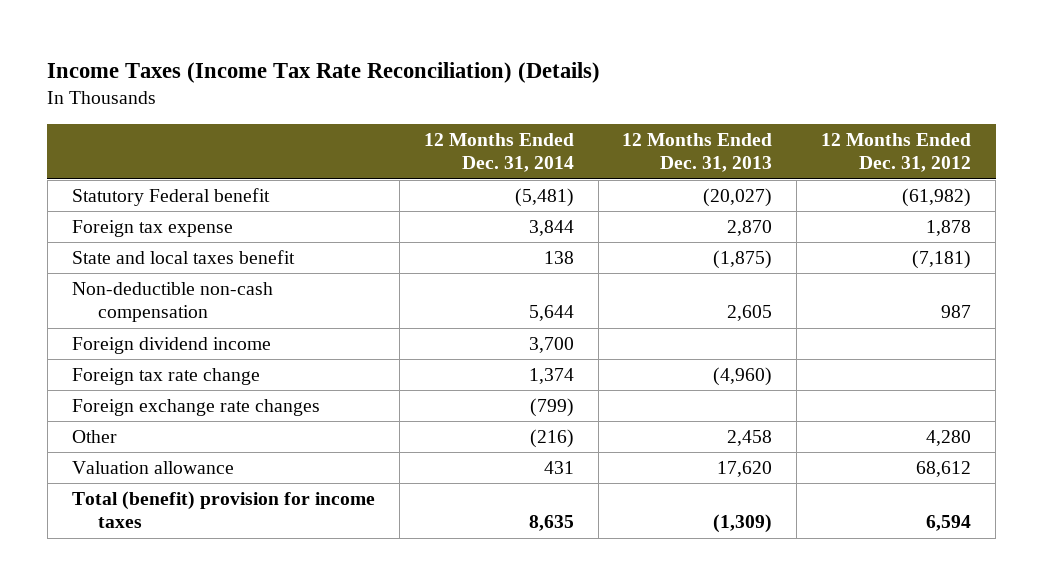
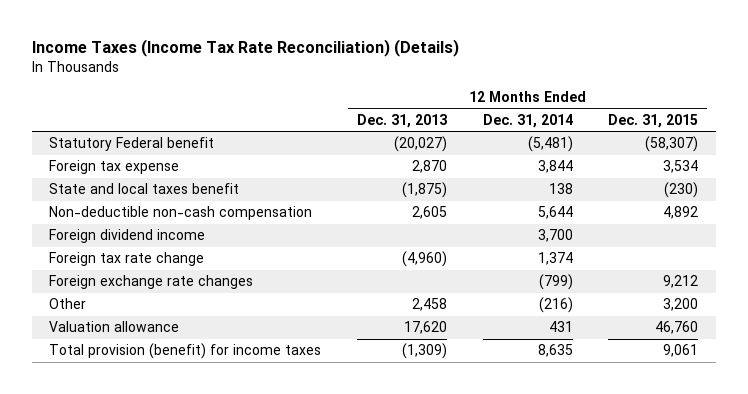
[821,133,972,173] 12 Months Ended Dec. 31, 2012 -> none
none -> [608,113,699,128] Dec. 31, 2015
[71,491,375,529] Total (benefit) provision for income taxes -> [49,343,322,360] Total provision (benefit) for income taxes

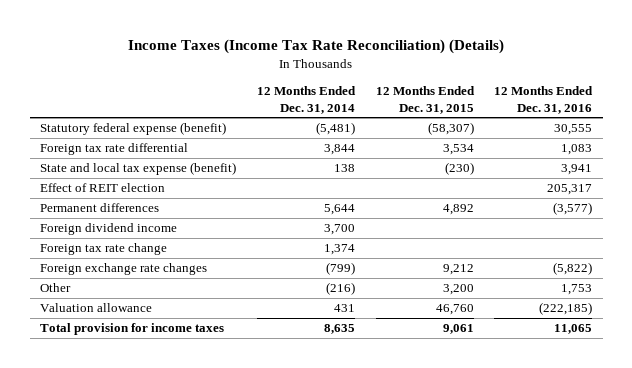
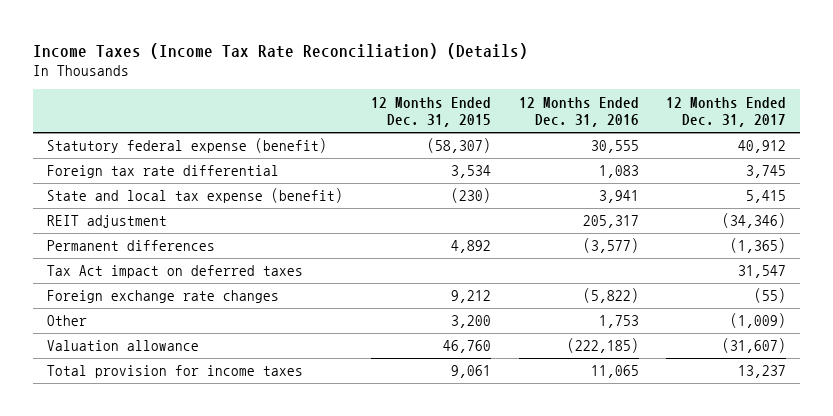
[256,85,356,114] 12 Months Ended Dec. 31, 2014 -> none
none -> [666,96,787,128] 12 Months Ended Dec. 31, 2017
[40,183,166,193] Effect of REIT election -> [47,215,168,229] REIT adjustment
[40,223,178,236] Foreign dividend income -> none
[40,243,168,256] Foreign tax rate change -> none
none -> [47,265,304,279] Tax Act impact on deferred taxes

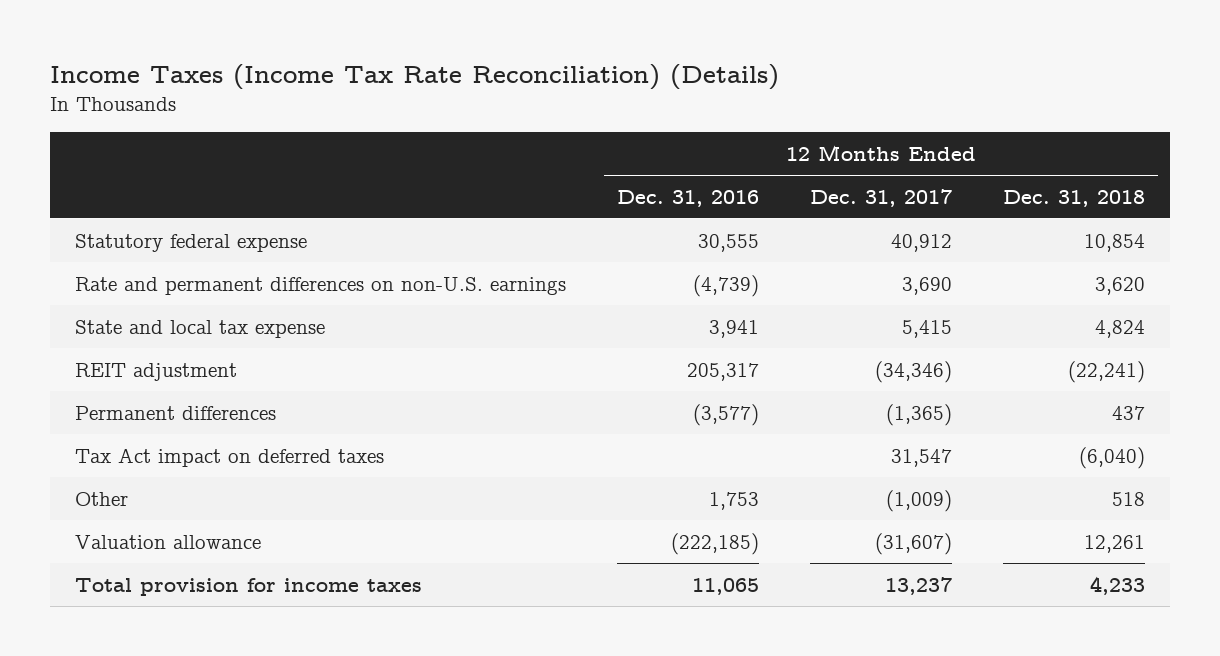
[370,96,491,128] 12 Months Ended Dec. 31, 2015 -> none
none -> [1002,189,1145,207] Dec. 31, 2018
[47,165,280,179] Foreign tax rate differential -> none
[47,138,328,154] Statutory federal expense (benefit) -> [75,233,308,252] Statutory federal expense
none -> [75,276,567,295] Rate and permanent differences on non-U.S. earnings
[47,188,344,204] State and local tax expense (benefit) -> [75,319,326,338] State and local tax expense
[47,290,280,304] Foreign exchange rate changes -> none

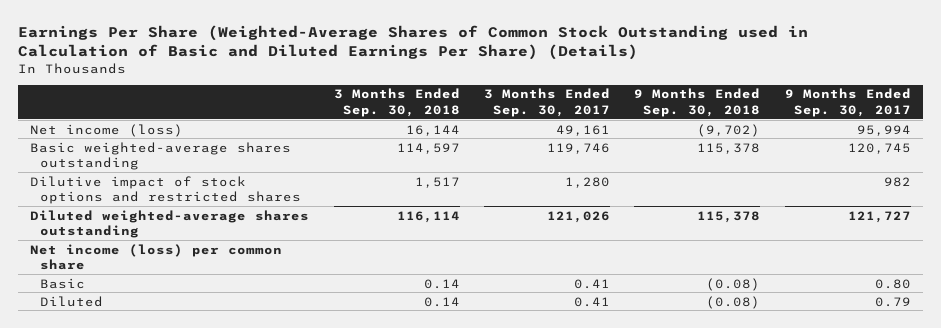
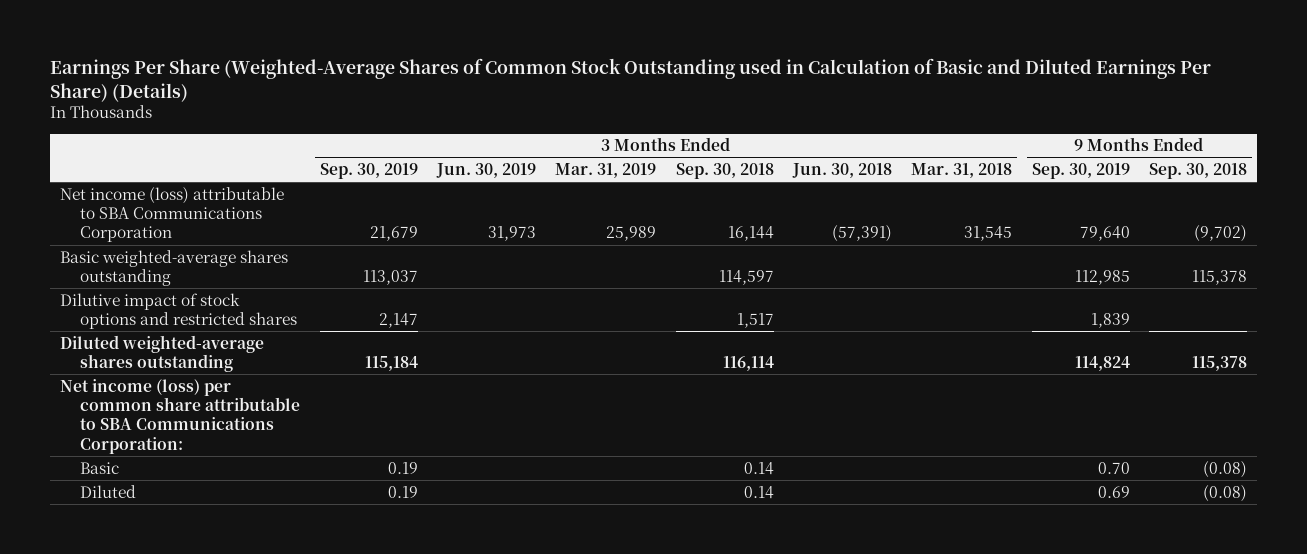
[484,88,611,117] 3 Months Ended Sep. 30, 2017 -> none
[784,88,911,117] 9 Months Ended Sep. 30, 2017 -> none
none -> [319,163,418,180] Sep. 30, 2019
none -> [436,163,537,179] Jun. 30, 2019
none -> [555,163,657,179] Mar. 31, 2019
none -> [792,163,893,179] Jun. 30, 2018
none -> [911,163,1013,179] Mar. 31, 2018
none -> [1031,163,1130,180] Sep. 30, 2019
[30,123,184,137] Net income (loss) -> [60,186,285,243] Net income (loss) attributable to SBA Communications Corporation
[30,243,283,271] Net income (loss) per common share -> [60,378,301,454] Net income (loss) per common share attributable to SBA Communications Corporation:

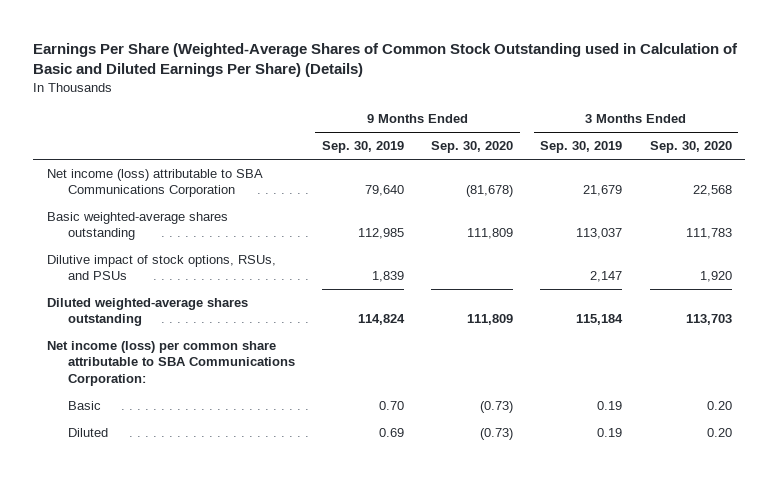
[436,163,537,179] Jun. 30, 2019 -> none
[555,163,657,179] Mar. 31, 2019 -> none
[675,163,774,180] Sep. 30, 2018 -> none
[792,163,893,179] Jun. 30, 2018 -> none
[911,163,1013,179] Mar. 31, 2018 -> none
[1149,163,1248,180] Sep. 30, 2018 -> none
none -> [431,141,514,154] Sep. 30, 2020
none -> [649,141,732,154] Sep. 30, 2020
[60,292,298,329] Dilutive impact of stock options and restricted shares -> [47,254,277,281] Dilutive impact of stock options, RSUs, and PSUs

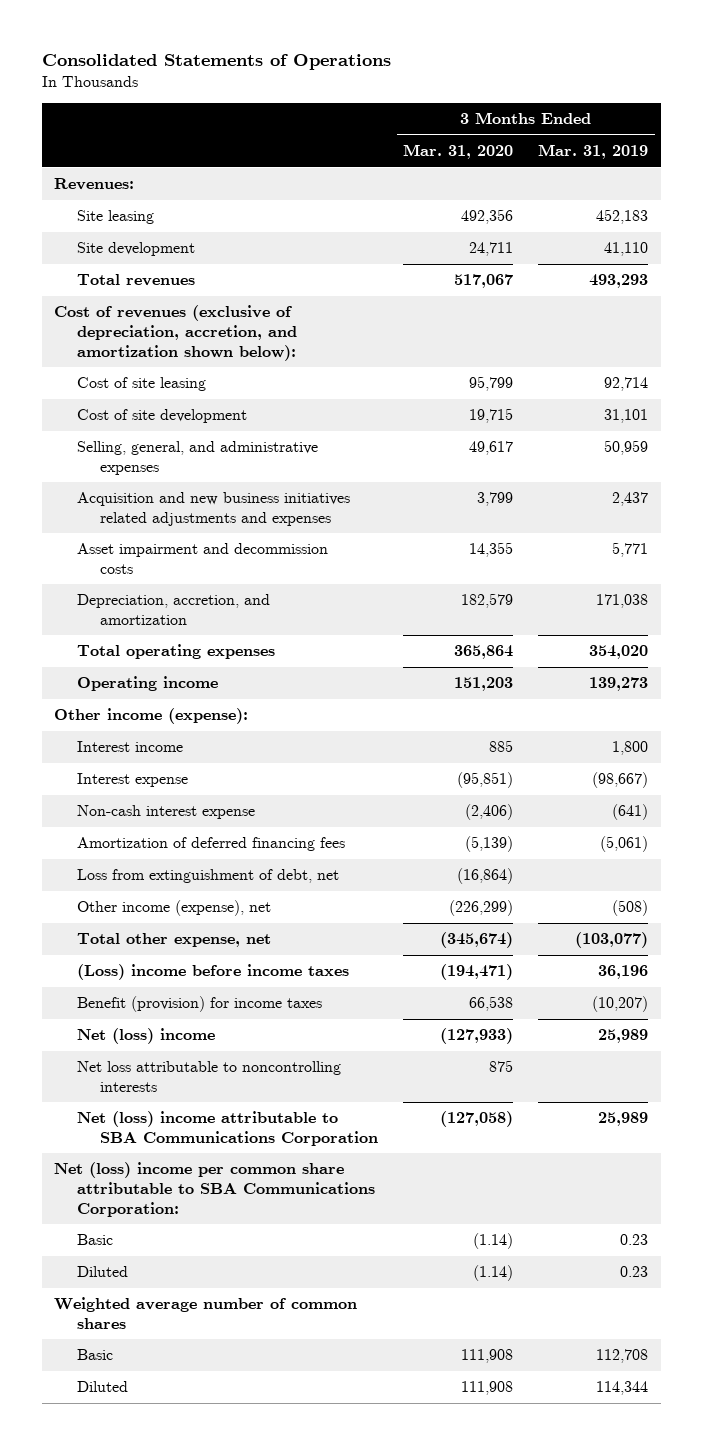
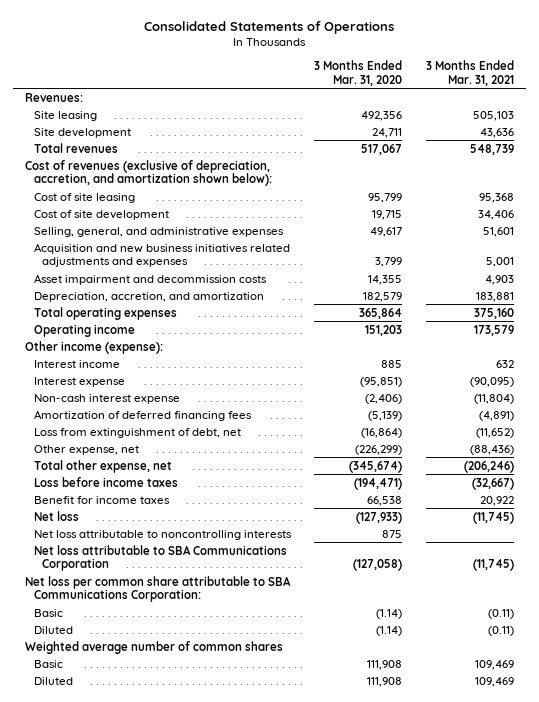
[538,144,649,160] Mar. 31, 2019 -> none
none -> [425,60,514,86] 3 Months Ended Mar. 31, 2021
[77,900,272,917] Other income (expense), net -> [33,444,139,455] Other expense, net
[77,964,350,981] (Loss) income before income taxes -> [33,476,178,487] Loss before income taxes
[77,996,323,1013] Benefit (provision) for income taxes -> [33,495,170,504] Benefit for income taxes
[77,1028,216,1045] Net (loss) income -> [33,510,79,521] Net loss
[77,1111,379,1146] Net (loss) income attributable to SBA Communications Corporation -> [33,544,287,572] Net loss attributable to SBA Communications Corporation
[54,1162,376,1217] Net (loss) income per common share attributable to SBA Communications Corporation: -> [25,575,292,603] Net loss per common share attributable to SBA Communications Corporation:

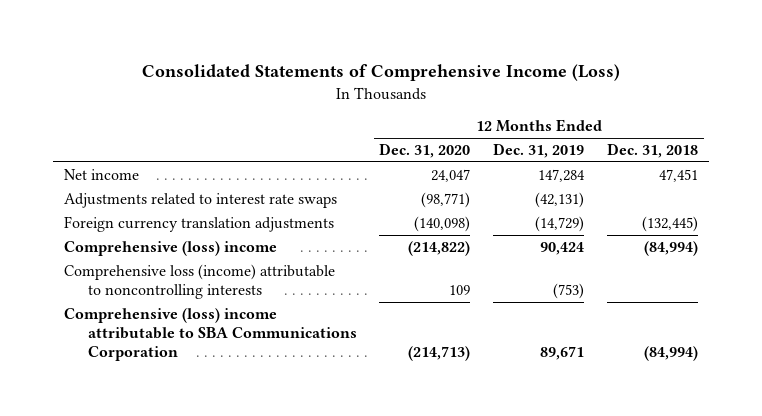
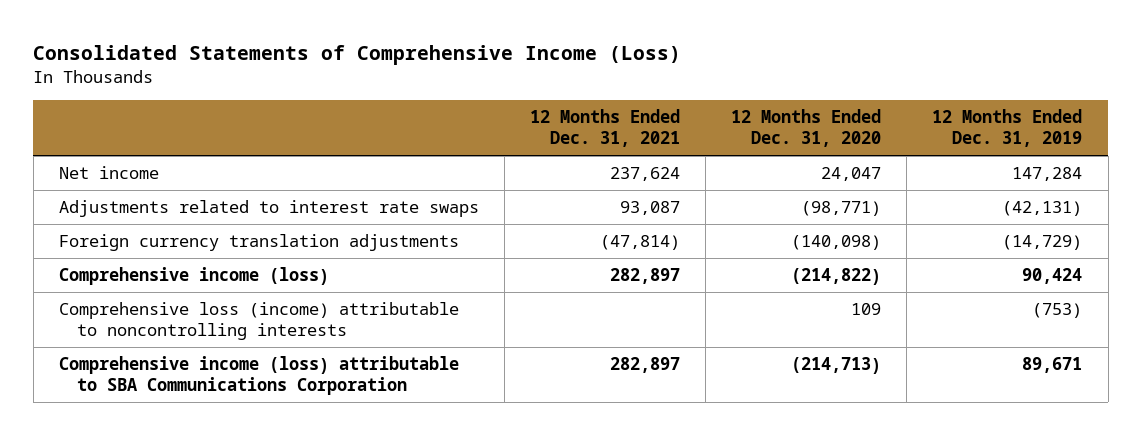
[606,143,698,159] Dec. 31, 2018 -> none
none -> [530,109,681,148] 12 Months Ended Dec. 31, 2021
[63,240,277,256] Comprehensive (loss) income -> [58,267,329,286] Comprehensive income (loss)
[63,307,357,361] Comprehensive (loss) income attributable to SBA Communications Corporation -> [58,356,459,396] Comprehensive income (loss) attributable to SBA Communications Corporation

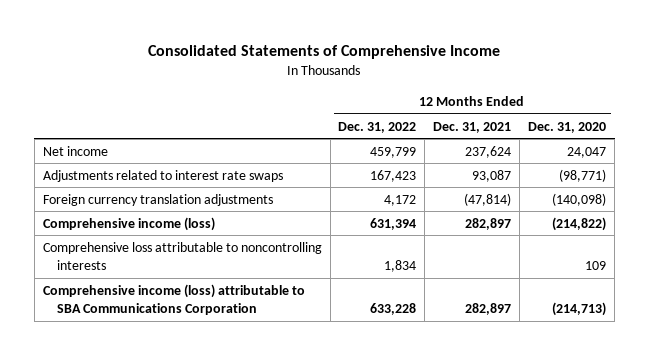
[33,44,682,65] Consolidated Statements of Comprehensive Income (Loss) -> [148,45,501,60] Consolidated Statements of Comprehensive Income
[932,109,1083,148] 12 Months Ended Dec. 31, 2019 -> none
none -> [338,121,417,133] Dec. 31, 2022
[58,302,459,341] Comprehensive loss (income) attributable to noncontrolling interests -> [42,241,322,270] Comprehensive loss attributable to noncontrolling interests

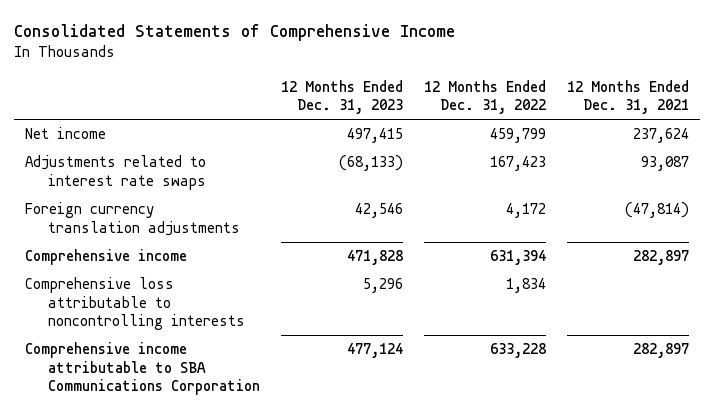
[528,121,607,133] Dec. 31, 2020 -> none
none -> [280,79,403,115] 12 Months Ended Dec. 31, 2023
[42,216,215,231] Comprehensive income (loss) -> [24,249,187,266] Comprehensive income
[42,283,305,315] Comprehensive income (loss) attributable to SBA Communications Corporation -> [24,342,260,396] Comprehensive income attributable to SBA Communications Corporation

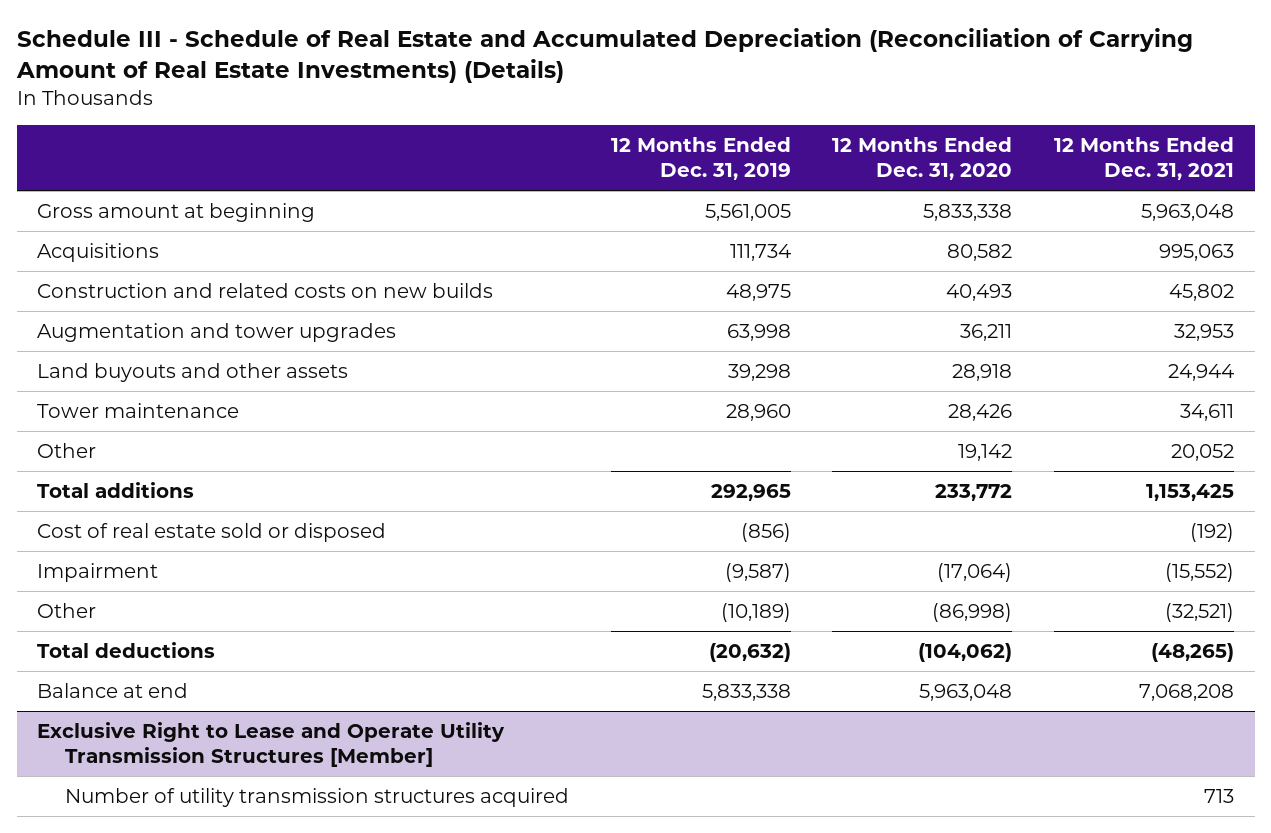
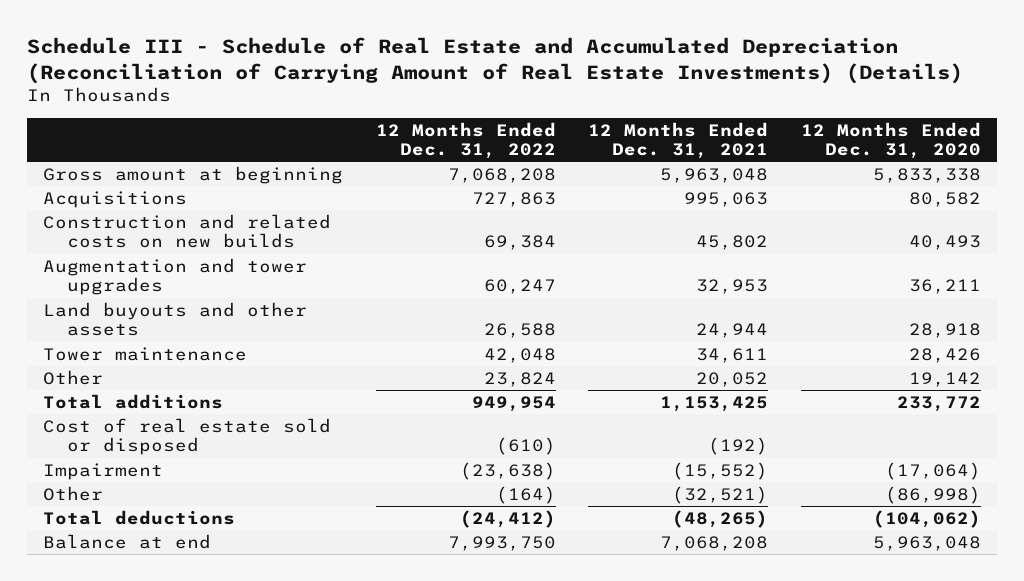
[610,137,791,181] 12 Months Ended Dec. 31, 2019 -> none
none -> [375,121,556,160] 12 Months Ended Dec. 31, 2022
[37,722,506,767] Exclusive Right to Lease and Operate Utility Transmission Structures [Member] -> none
[65,788,570,808] Number of utility transmission structures acquired -> none

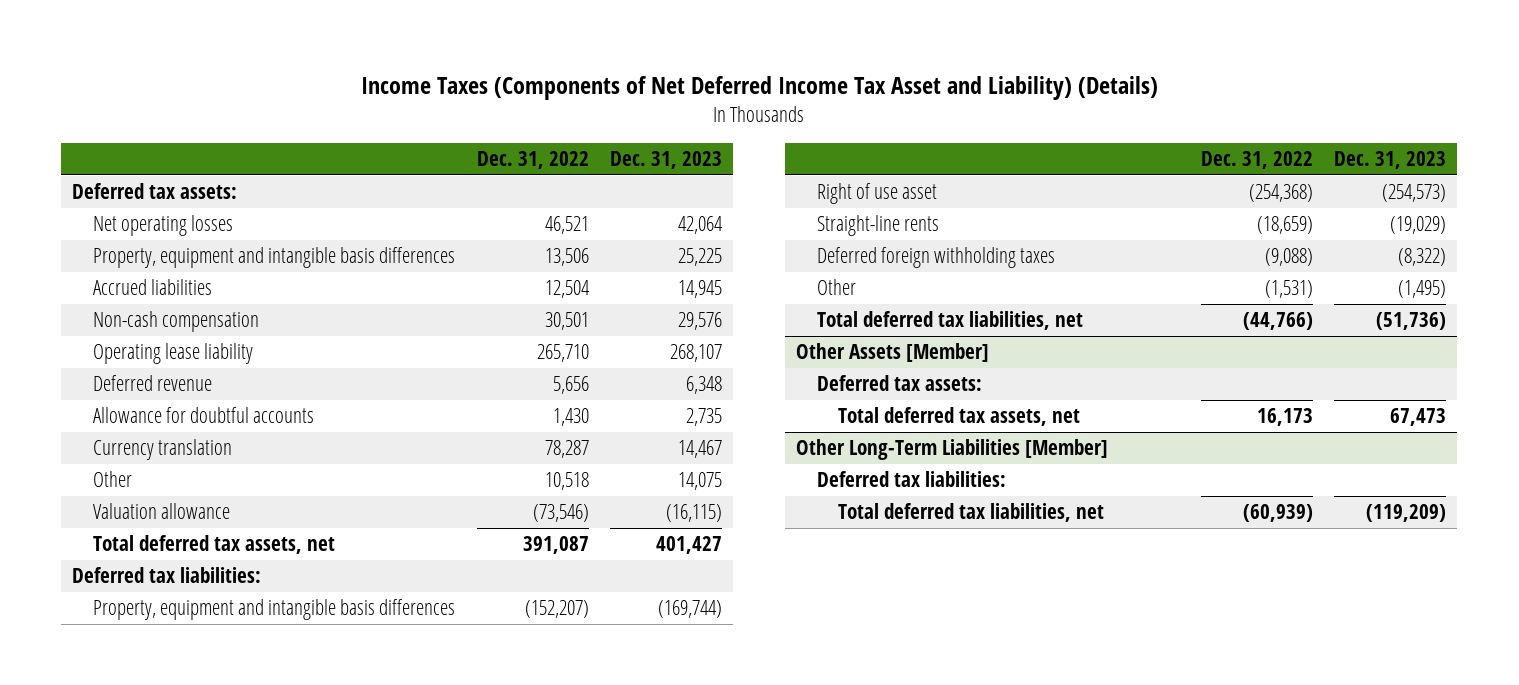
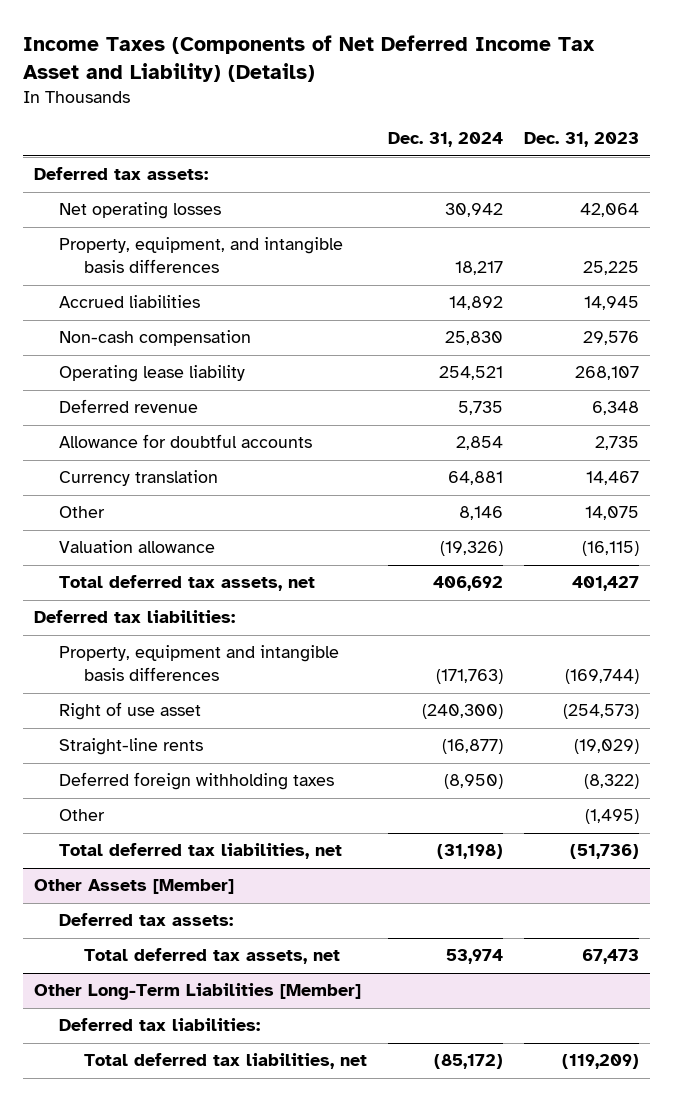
[476,151,589,170] Dec. 31, 2022 -> none
none -> [388,132,504,148] Dec. 31, 2024
[93,247,456,269] Property, equipment and intangible basis differences -> [59,237,344,274] Property, equipment, and intangible basis differences

